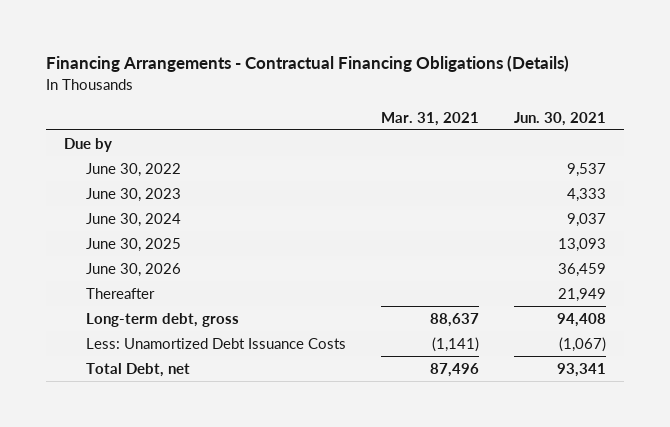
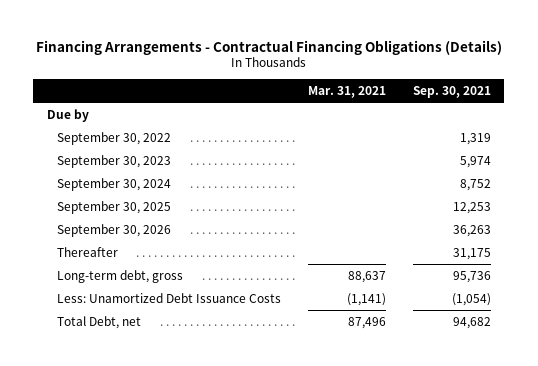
[514,111,607,126] Jun. 30, 2021 -> none
none -> [412,86,491,99] Sep. 30, 2021
[85,163,181,178] June 30, 2022 -> [57,131,172,145] September 30, 2022
[85,188,181,203] June 30, 2023 -> [57,154,172,168] September 30, 2023
[85,213,181,228] June 30, 2024 -> [57,177,172,191] September 30, 2024
[85,238,181,253] June 30, 2025 -> [57,200,172,214] September 30, 2025
[85,263,181,278] June 30, 2026 -> [57,223,172,237] September 30, 2026

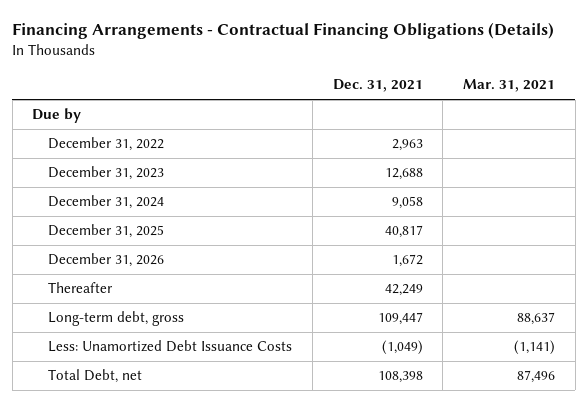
[412,86,491,99] Sep. 30, 2021 -> none
none -> [332,79,423,93] Dec. 31, 2021
[57,131,172,145] September 30, 2022 -> [48,137,165,152] December 31, 2022
[57,154,172,168] September 30, 2023 -> [48,166,165,181] December 31, 2023
[57,177,172,191] September 30, 2024 -> [48,195,165,210] December 31, 2024
[57,200,172,214] September 30, 2025 -> [48,224,165,239] December 31, 2025
[57,223,172,237] September 30, 2026 -> [48,253,165,268] December 31, 2026

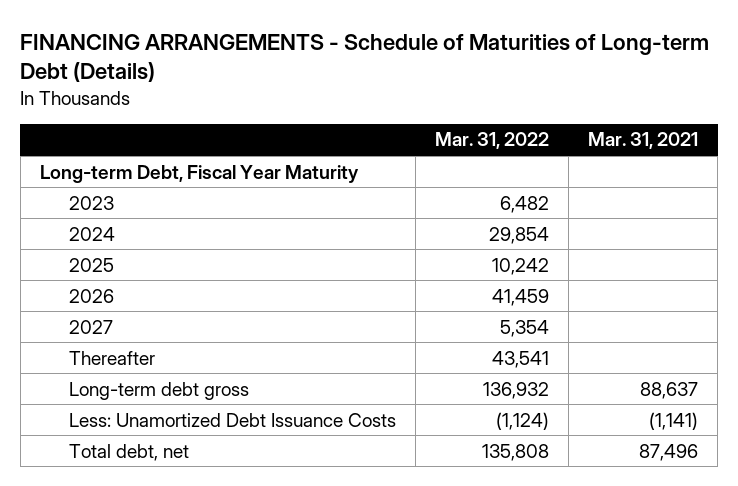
[12,22,555,40] Financing Arrangements - Contractual Financing Obligations (Details) -> [20,33,710,83] FINANCING ARRANGEMENTS - Schedule of Maturities of Long-term Debt (Details)
[332,79,423,93] Dec. 31, 2021 -> none
none -> [435,132,550,150] Mar. 31, 2022
[48,137,165,152] December 31, 2022 -> none
[32,108,82,124] Due by -> [39,164,359,183] Long-term Debt, Fiscal Year Maturity
[48,166,165,181] December 31, 2023 -> [68,195,114,210] 2023
[48,195,165,210] December 31, 2024 -> [68,226,115,241] 2024
[48,224,165,239] December 31, 2025 -> [68,257,114,272] 2025
[48,253,165,268] December 31, 2026 -> [68,288,114,303] 2026
none -> [68,319,113,334] 2027
[48,311,185,327] Long-term debt, gross -> [68,381,249,400] Long-term debt gross
[48,369,143,384] Total Debt, net -> [68,443,189,461] Total debt, net

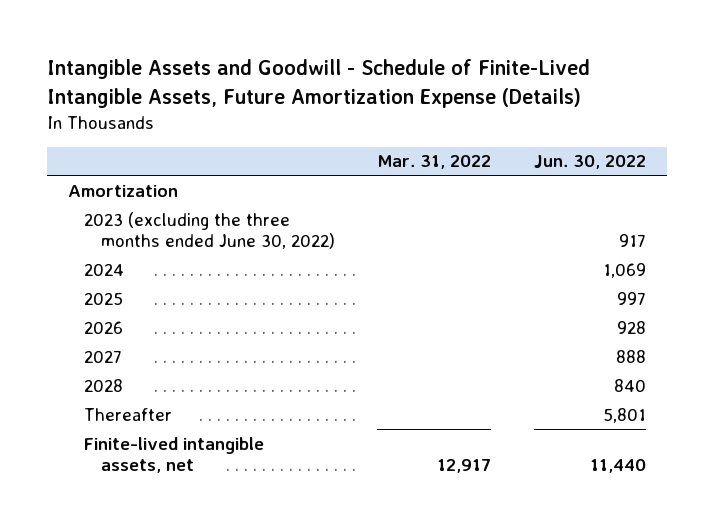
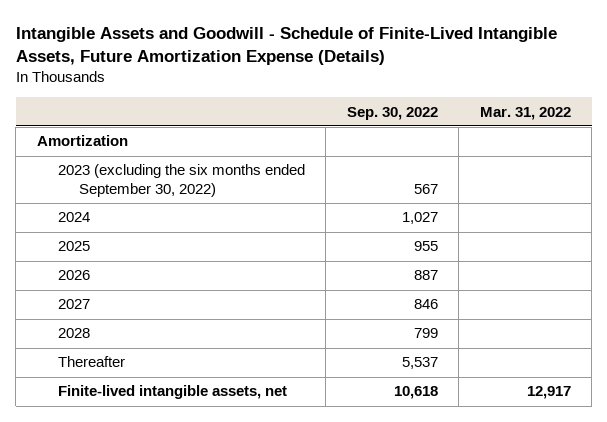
[533,155,646,170] Jun. 30, 2022 -> none
none -> [346,106,438,120] Sep. 30, 2022
[84,211,336,249] 2023 (excluding the three months ended June 30, 2022) -> [57,164,305,197] 2023 (excluding the six months ended September 30, 2022)

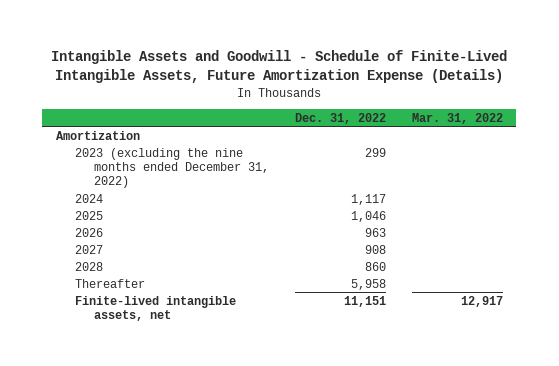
[346,106,438,120] Sep. 30, 2022 -> none
none -> [294,112,386,124] Dec. 31, 2022
[57,164,305,197] 2023 (excluding the six months ended September 30, 2022) -> [74,147,269,189] 2023 (excluding the nine months ended December 31, 2022)

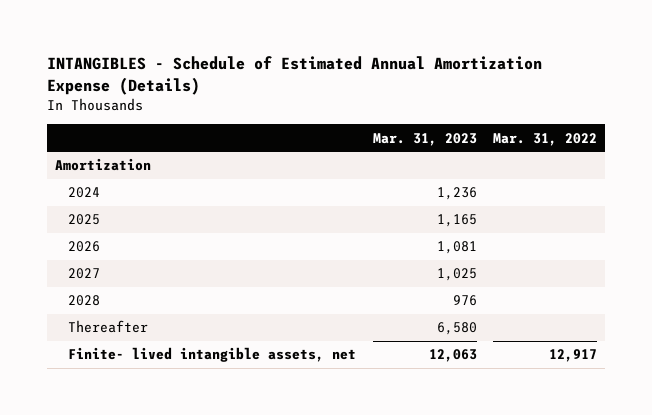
[51,50,508,84] Intangible Assets and Goodwill - Schedule of Finite-Lived Intangible Assets, Future Amortization Expense (Details) -> [47,56,543,96] INTANGIBLES - Schedule of Estimated Annual Amortization Expense (Details)
[294,112,386,124] Dec. 31, 2022 -> none
none -> [372,132,477,146] Mar. 31, 2023
[74,147,269,189] 2023 (excluding the nine months ended December 31, 2022) -> none
[74,295,236,321] Finite-lived intangible assets, net -> [68,347,357,363] Finite- lived intangible assets, net

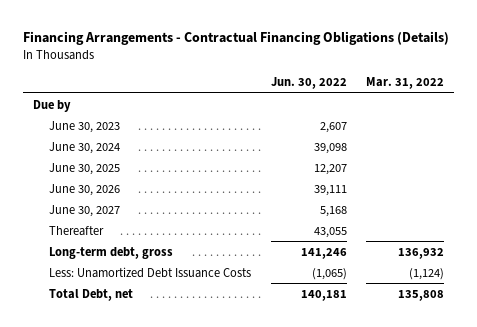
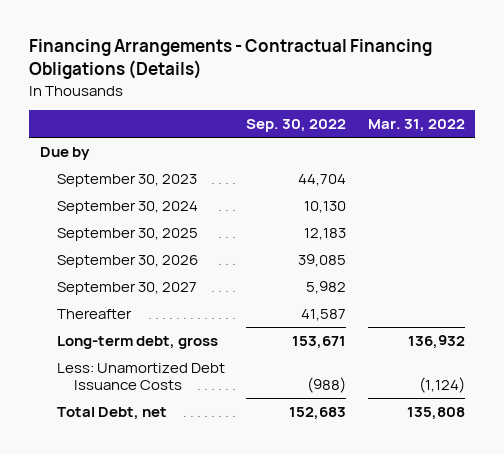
[270,77,347,90] Jun. 30, 2022 -> none
none -> [246,119,347,133] Sep. 30, 2022
[48,120,120,133] June 30, 2023 -> [56,173,197,187] September 30, 2023
[48,141,120,154] June 30, 2024 -> [56,200,198,214] September 30, 2024
[48,162,120,175] June 30, 2025 -> [56,227,198,241] September 30, 2025
[48,183,120,196] June 30, 2026 -> [56,254,198,268] September 30, 2026
[48,204,120,217] June 30, 2027 -> [56,281,197,295] September 30, 2027

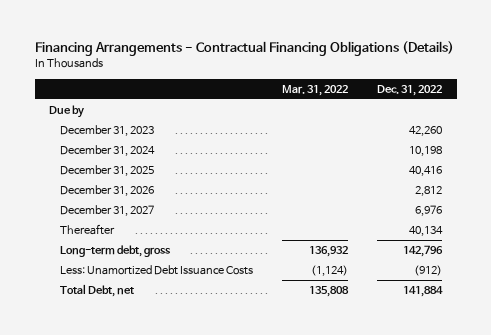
[246,119,347,133] Sep. 30, 2022 -> none
none -> [377,84,443,96] Dec. 31, 2022
[56,173,197,187] September 30, 2023 -> [60,125,155,137] December 31, 2023
[56,200,198,214] September 30, 2024 -> [60,145,156,157] December 31, 2024
[56,227,198,241] September 30, 2025 -> [60,165,155,177] December 31, 2025
[56,254,198,268] September 30, 2026 -> [60,185,155,197] December 31, 2026
[56,281,197,295] September 30, 2027 -> [60,205,155,217] December 31, 2027

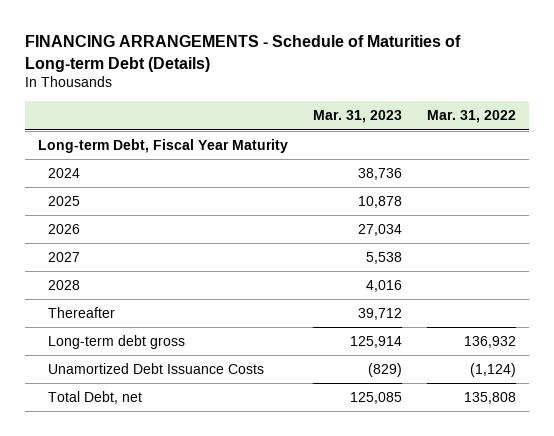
[34,41,454,57] Financing Arrangements - Contractual Financing Obligations (Details) -> [25,35,462,72] FINANCING ARRANGEMENTS - Schedule of Maturities of Long-term Debt (Details)
[377,84,443,96] Dec. 31, 2022 -> none
none -> [313,110,403,124] Mar. 31, 2023
[60,125,155,137] December 31, 2023 -> none
[49,105,85,119] Due by -> [37,139,288,154] Long-term Debt, Fiscal Year Maturity
[60,145,156,157] December 31, 2024 -> [47,168,80,179] 2024
[60,165,155,177] December 31, 2025 -> [47,196,80,207] 2025
[60,185,155,197] December 31, 2026 -> [47,224,80,235] 2026
[60,205,155,217] December 31, 2027 -> [47,252,80,263] 2027
none -> [47,280,80,291] 2028
[60,245,172,258] Long-term debt, gross -> [47,335,185,350] Long-term debt gross
[60,265,254,276] Less: Unamortized Debt Issuance Costs -> [47,363,264,375] Unamortized Debt Issuance Costs

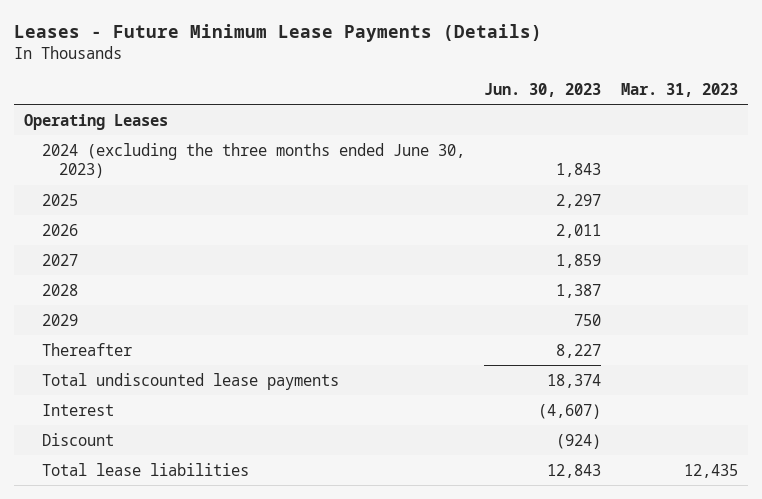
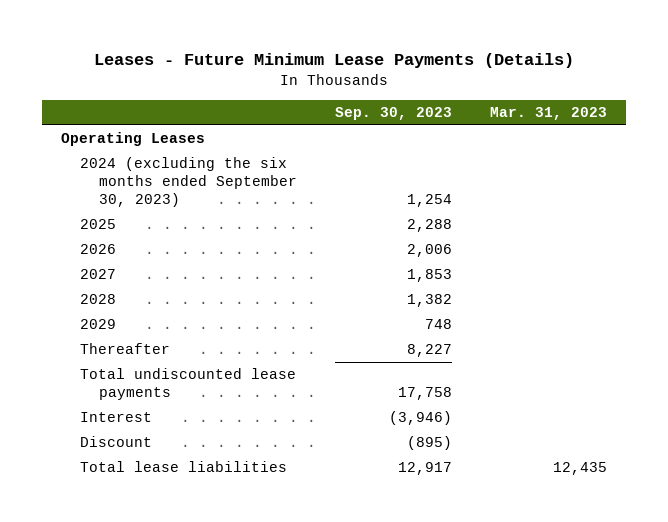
[484,82,602,97] Jun. 30, 2023 -> none
none -> [335,107,453,121] Sep. 30, 2023
[41,142,465,179] 2024 (excluding the three months ended June 30, 2023) -> [80,157,298,208] 2024 (excluding the six months ended September 30, 2023)

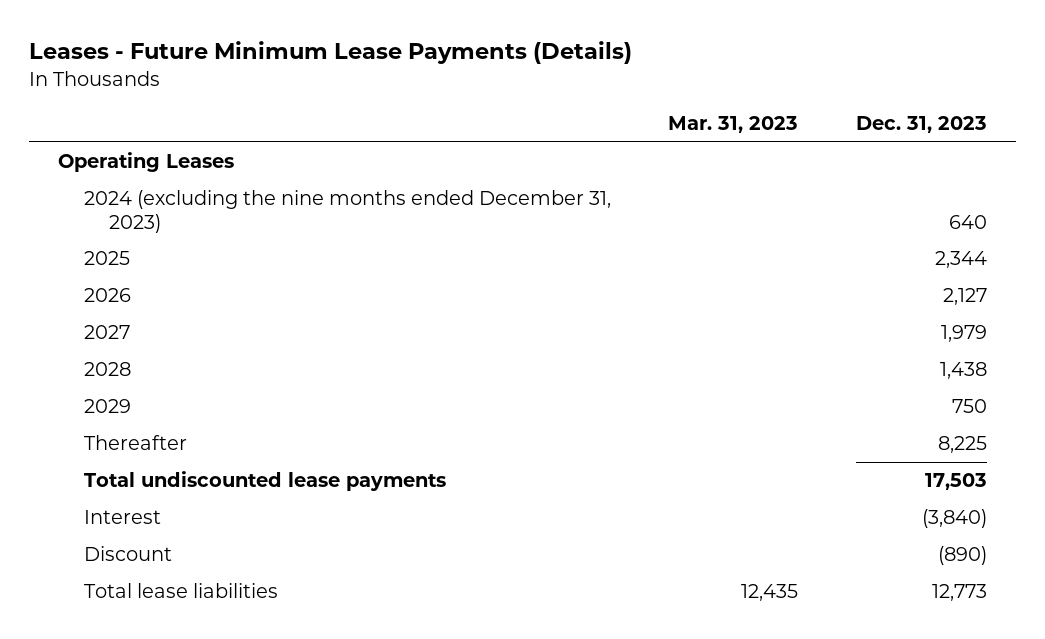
[335,107,453,121] Sep. 30, 2023 -> none
none -> [856,116,988,134] Dec. 31, 2023
[80,157,298,208] 2024 (excluding the six months ended September 30, 2023) -> [83,190,611,233] 2024 (excluding the nine months ended December 31, 2023)

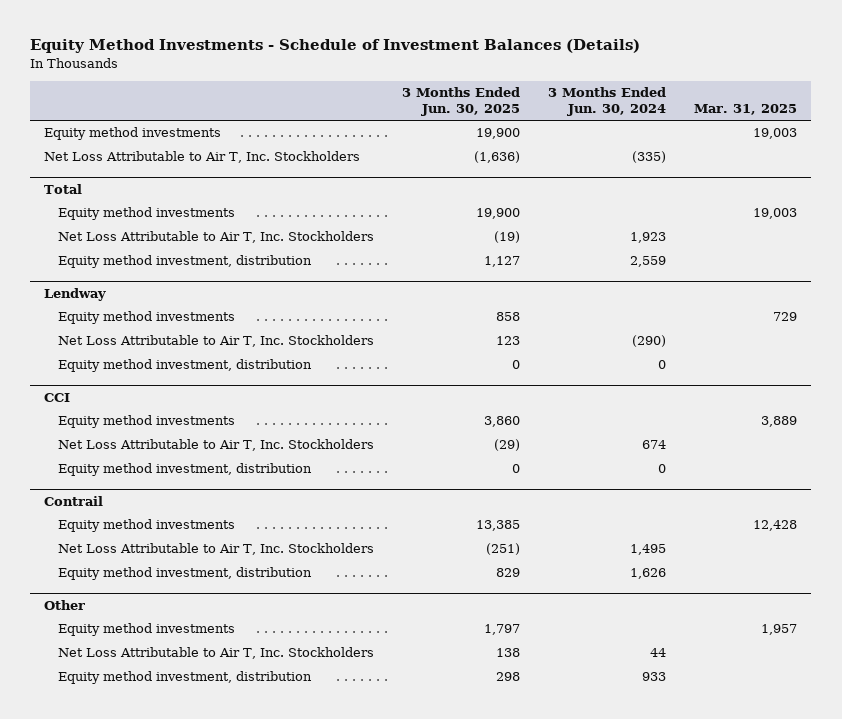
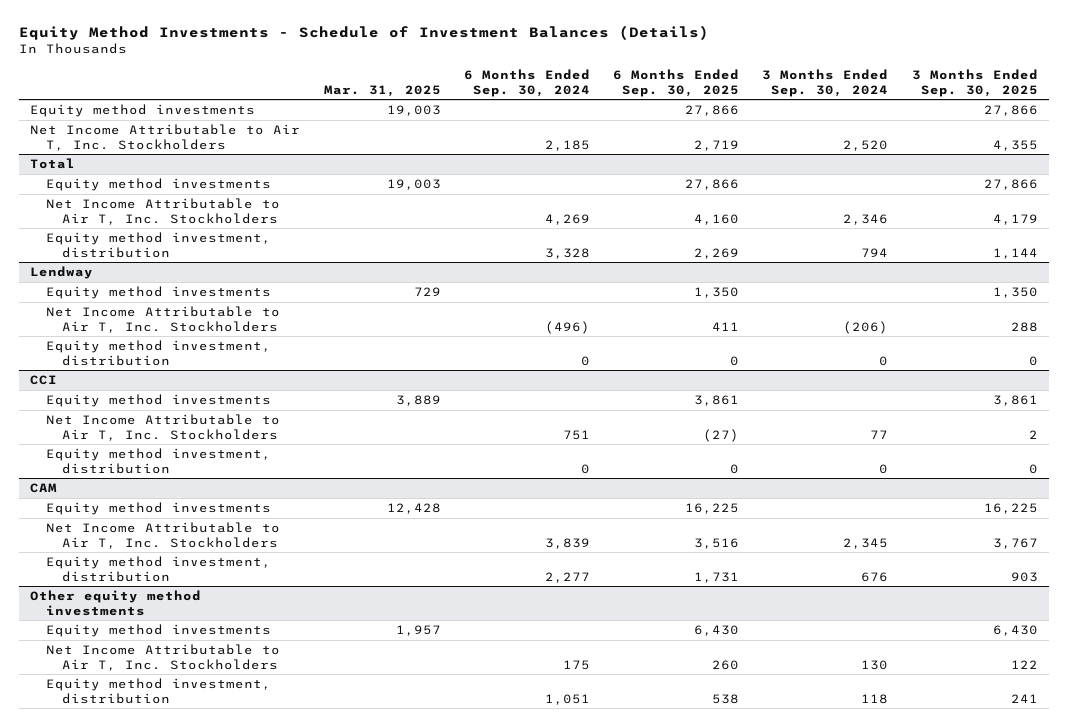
[401,87,520,117] 3 Months Ended Jun. 30, 2025 -> none
[548,87,667,117] 3 Months Ended Jun. 30, 2024 -> none
none -> [463,69,590,97] 6 Months Ended Sep. 30, 2024
none -> [613,69,740,97] 6 Months Ended Sep. 30, 2025
none -> [762,69,889,97] 3 Months Ended Sep. 30, 2024
none -> [911,69,1038,97] 3 Months Ended Sep. 30, 2025
[44,151,361,164] Net Loss Attributable to Air T, Inc. Stockholders -> [30,124,301,151] Net Income Attributable to Air T, Inc. Stockholders
[57,231,374,244] Net Loss Attributable to Air T, Inc. Stockholders -> [46,198,281,225] Net Income Attributable to Air T, Inc. Stockholders
[57,335,374,348] Net Loss Attributable to Air T, Inc. Stockholders -> [46,306,281,333] Net Income Attributable to Air T, Inc. Stockholders
[57,439,374,452] Net Loss Attributable to Air T, Inc. Stockholders -> [46,414,281,441] Net Income Attributable to Air T, Inc. Stockholders
[44,495,104,506] Contrail -> [30,483,58,494] CAM
[57,543,374,556] Net Loss Attributable to Air T, Inc. Stockholders -> [46,522,281,549] Net Income Attributable to Air T, Inc. Stockholders
[44,599,86,610] Other -> [30,590,202,616] Other equity method investments
[57,647,374,660] Net Loss Attributable to Air T, Inc. Stockholders -> [46,644,281,671] Net Income Attributable to Air T, Inc. Stockholders

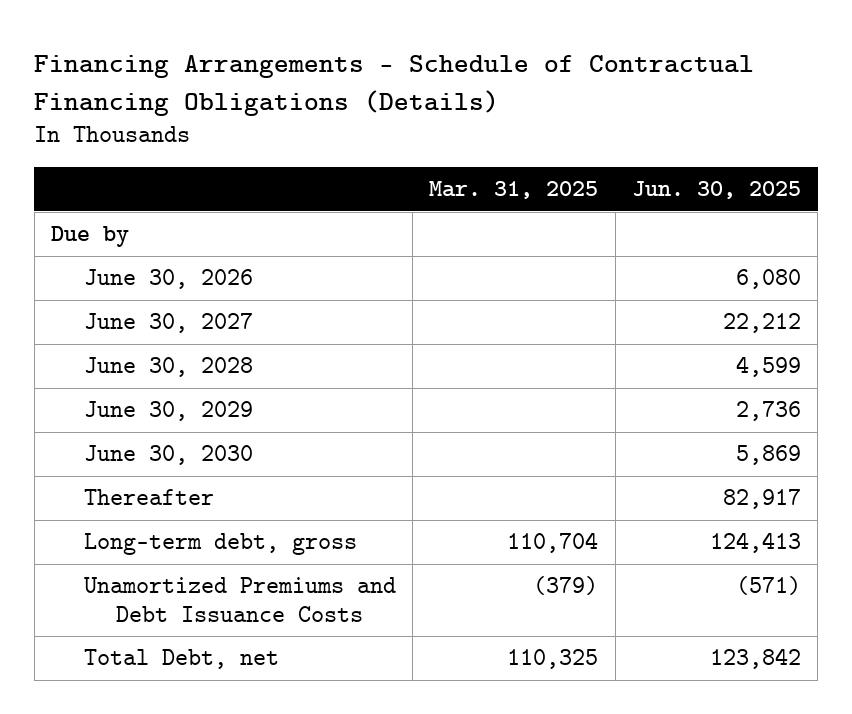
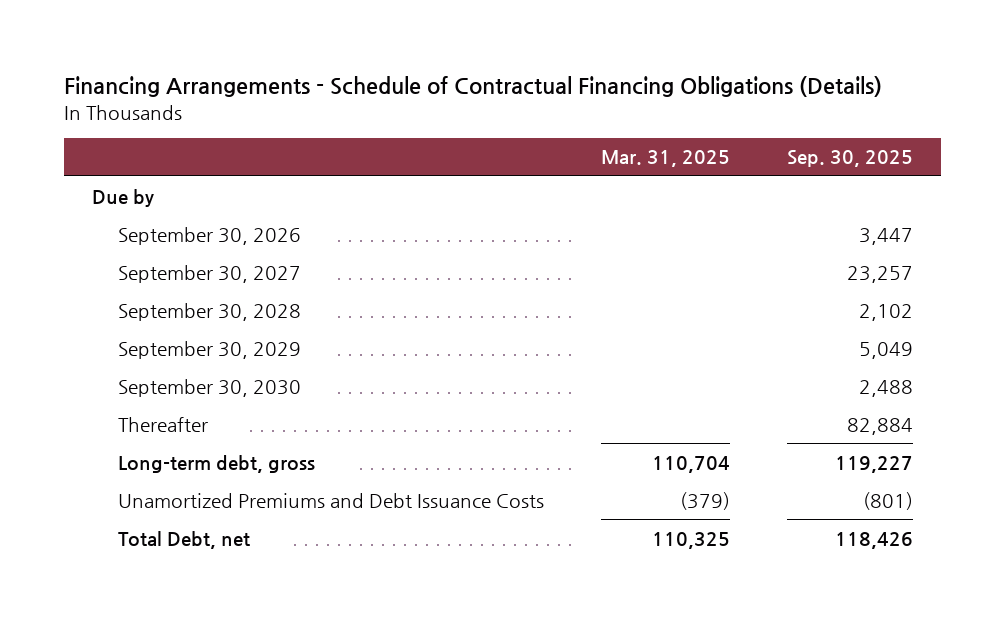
[631,181,801,200] Jun. 30, 2025 -> none
none -> [786,150,913,168] Sep. 30, 2025
[83,269,253,290] June 30, 2026 -> [118,226,302,245] September 30, 2026
[83,313,253,334] June 30, 2027 -> [118,264,302,283] September 30, 2027
[83,357,253,378] June 30, 2028 -> [118,302,302,321] September 30, 2028
[83,401,253,422] June 30, 2029 -> [118,340,302,359] September 30, 2029
[83,445,253,466] June 30, 2030 -> [118,378,302,397] September 30, 2030

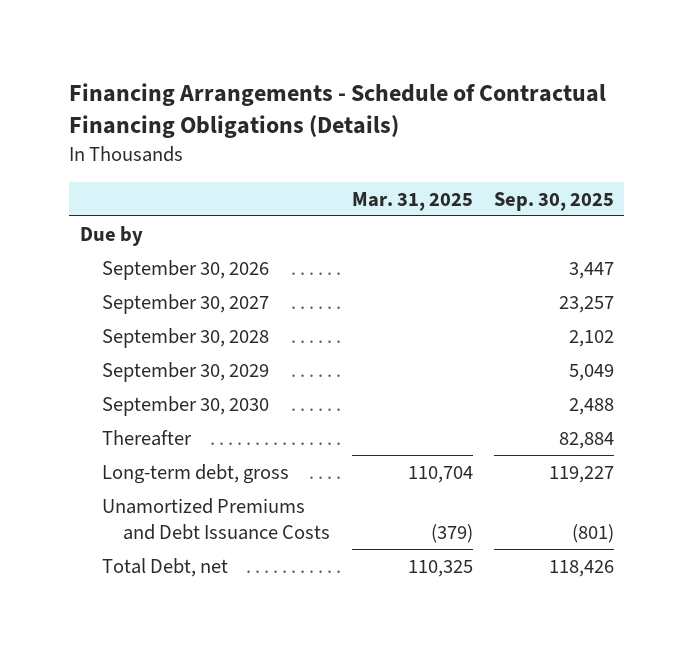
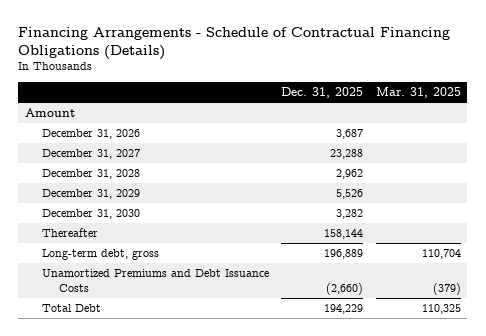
[493,191,614,211] Sep. 30, 2025 -> none
none -> [281,87,364,99] Dec. 31, 2025
[79,225,143,246] Due by -> [24,108,75,118] Amount
[101,259,269,280] September 30, 2026 -> [41,129,140,140] December 31, 2026
[101,293,269,314] September 30, 2027 -> [41,149,140,160] December 31, 2027
[101,327,269,348] September 30, 2028 -> [41,169,140,180] December 31, 2028
[101,361,269,382] September 30, 2029 -> [41,189,140,200] December 31, 2029
[101,395,269,416] September 30, 2030 -> [41,209,140,220] December 31, 2030
[101,557,228,577] Total Debt, net -> [41,304,101,313] Total Debt

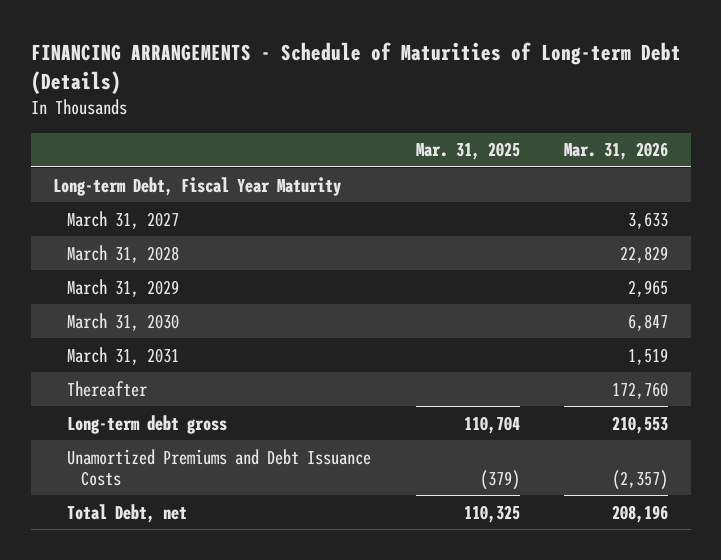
[18,26,451,60] Financing Arrangements - Schedule of Contractual Financing Obligations (Details) -> [30,41,681,94] FINANCING ARRANGEMENTS - Schedule of Maturities of Long-term Debt (Details)
[281,87,364,99] Dec. 31, 2025 -> none
none -> [564,142,669,161] Mar. 31, 2026
[41,129,140,140] December 31, 2026 -> none
[24,108,75,118] Amount -> [52,176,341,196] Long-term Debt, Fiscal Year Maturity
[41,149,140,160] December 31, 2027 -> [66,210,179,229] March 31, 2027
[41,169,140,180] December 31, 2028 -> [66,244,179,263] March 31, 2028
[41,189,140,200] December 31, 2029 -> [66,278,179,297] March 31, 2029
[41,209,140,220] December 31, 2030 -> [66,312,179,331] March 31, 2030
none -> [66,346,179,365] March 31, 2031
[41,249,159,261] Long-term debt, gross -> [66,414,227,434] Long-term debt gross
[41,304,101,313] Total Debt -> [66,503,187,523] Total Debt, net

